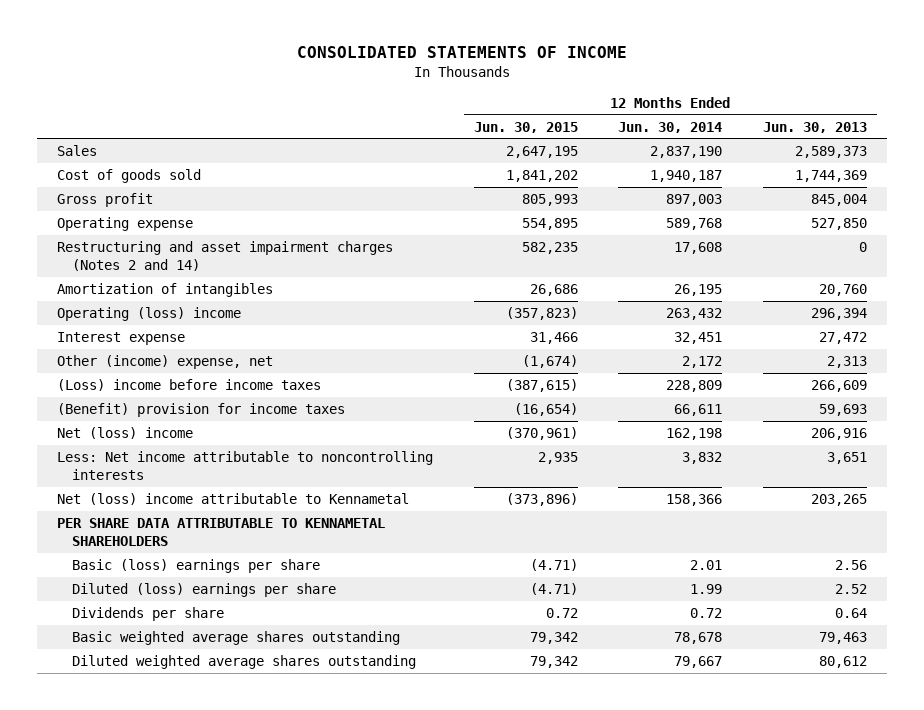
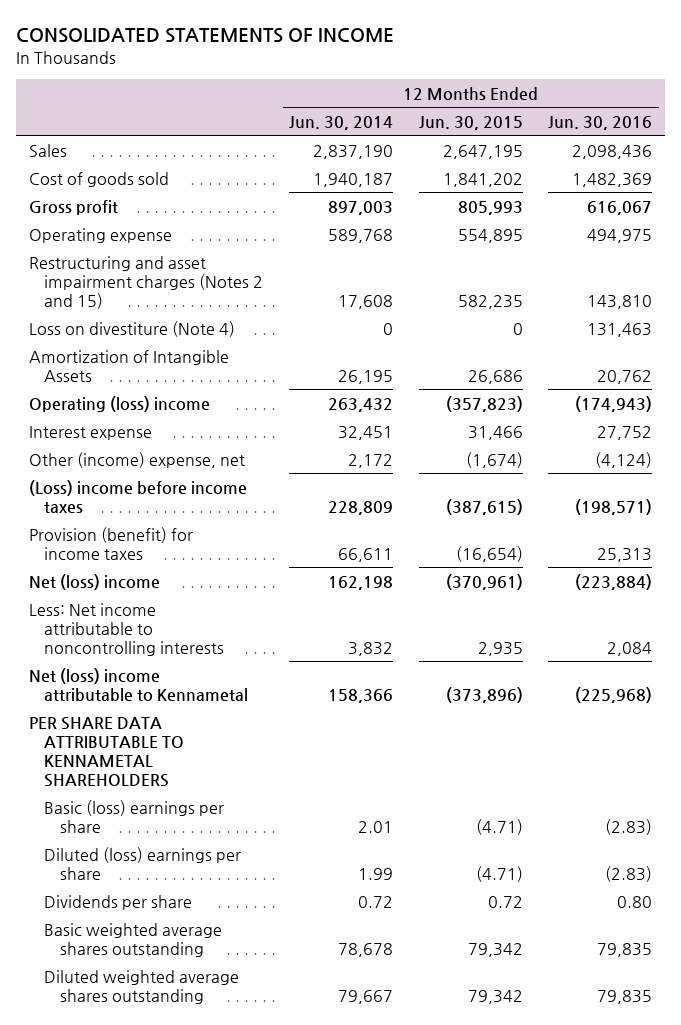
[763,121,868,133] Jun. 30, 2013 -> none
none -> [548,116,653,131] Jun. 30, 2016
[57,240,394,271] Restructuring and asset impairment charges (Notes 2 and 14) -> [29,255,264,309] Restructuring and asset impairment charges (Notes 2 and 15)
none -> [29,320,236,337] Loss on divestiture (Note 4)
[57,282,274,297] Amortization of intangibles -> [29,349,230,382] Amortization of Intangible Assets
[57,402,346,417] (Benefit) provision for income taxes -> [29,526,194,560] Provision (benefit) for income taxes

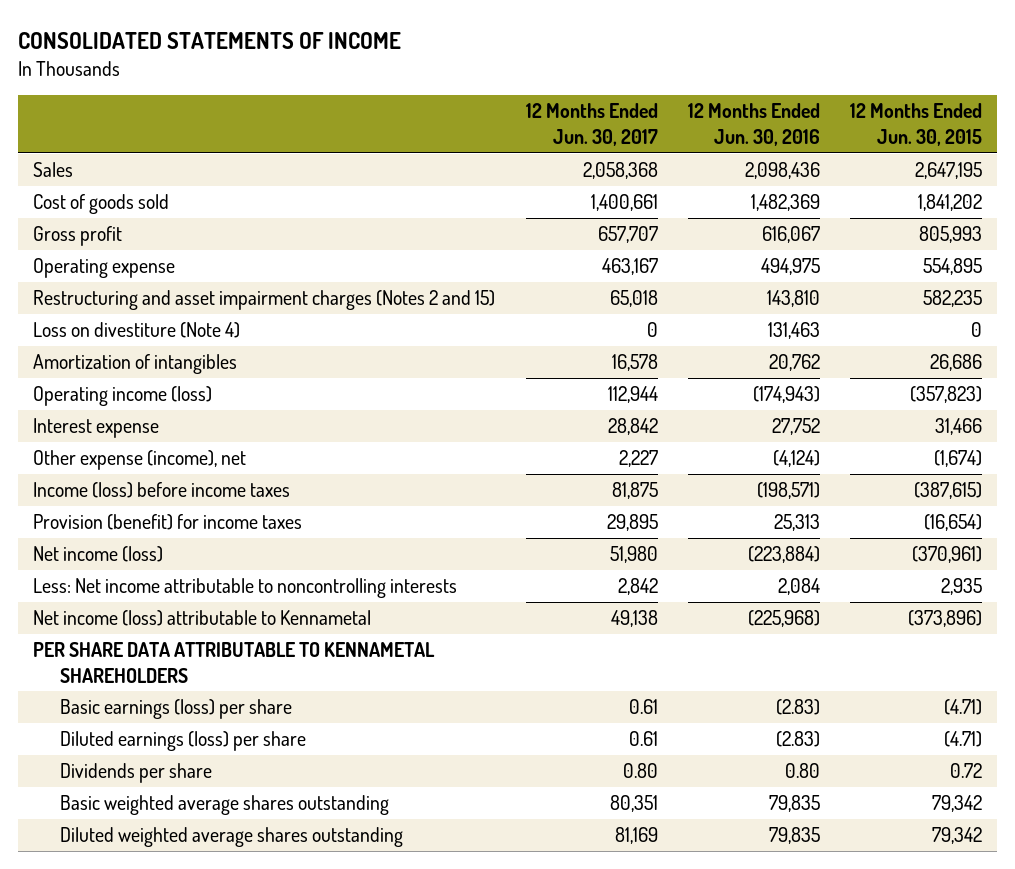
[288,116,393,131] Jun. 30, 2014 -> none
none -> [525,103,658,146] 12 Months Ended Jun. 30, 2017
[29,349,230,382] Amortization of Intangible Assets -> [33,354,238,375] Amortization of intangibles
[29,395,211,412] Operating (loss) income -> [33,386,213,407] Operating income (loss)
[29,451,246,468] Other (income) expense, net -> [33,450,247,471] Other expense (income), net
[29,479,248,513] (Loss) income before income taxes -> [33,482,291,499] Income (loss) before income taxes
[29,573,161,590] Net (loss) income -> [33,546,164,563] Net income (loss)
[29,667,249,701] Net (loss) income attributable to Kennametal -> [33,610,372,627] Net income (loss) attributable to Kennametal
[44,799,225,833] Basic (loss) earnings per share -> [59,699,292,720] Basic earnings (loss) per share
[44,846,242,880] Diluted (loss) earnings per share -> [59,731,306,752] Diluted earnings (loss) per share

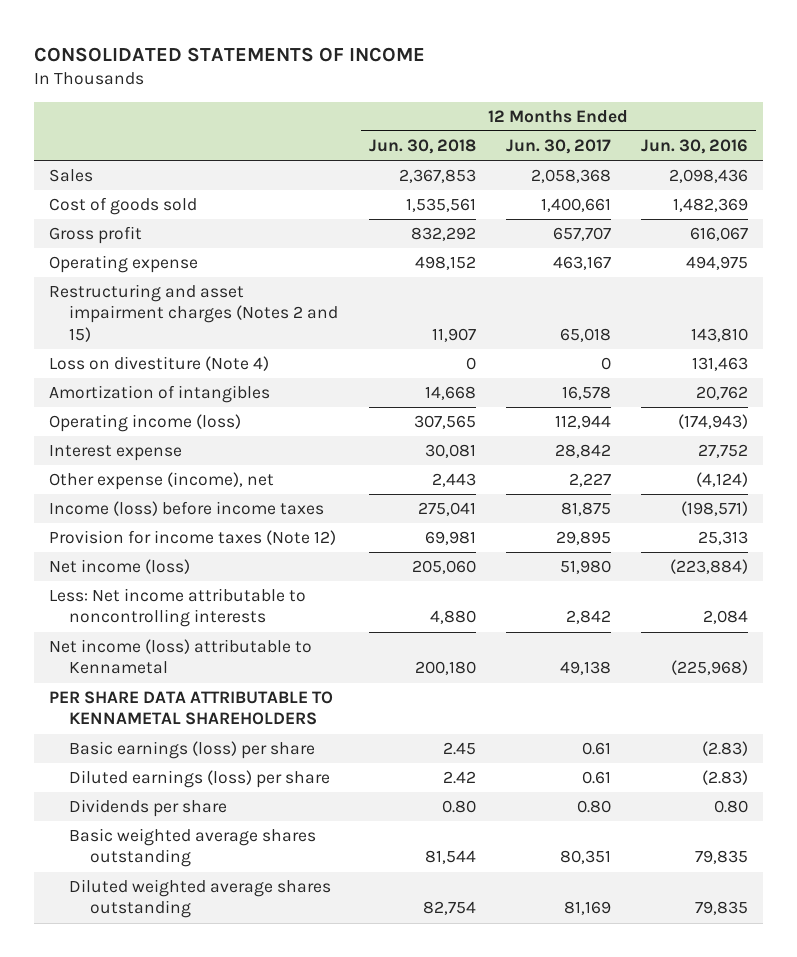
[849,103,982,146] 12 Months Ended Jun. 30, 2015 -> none
none -> [368,138,476,154] Jun. 30, 2018
[33,514,303,531] Provision (benefit) for income taxes -> [48,530,336,546] Provision for income taxes (Note 12)

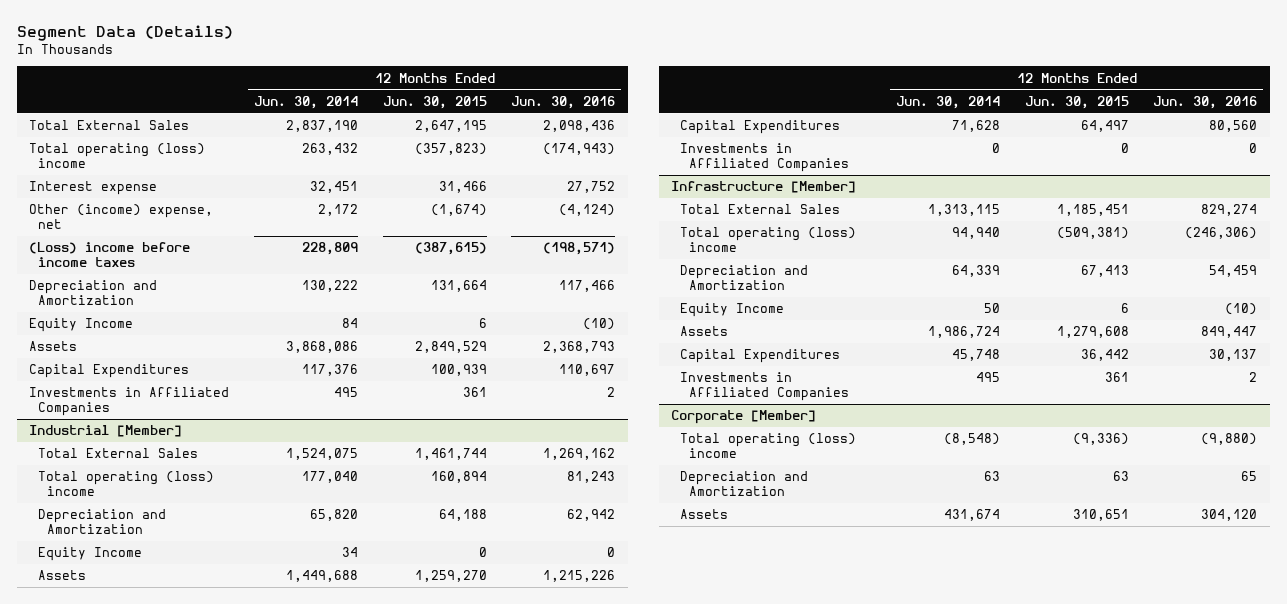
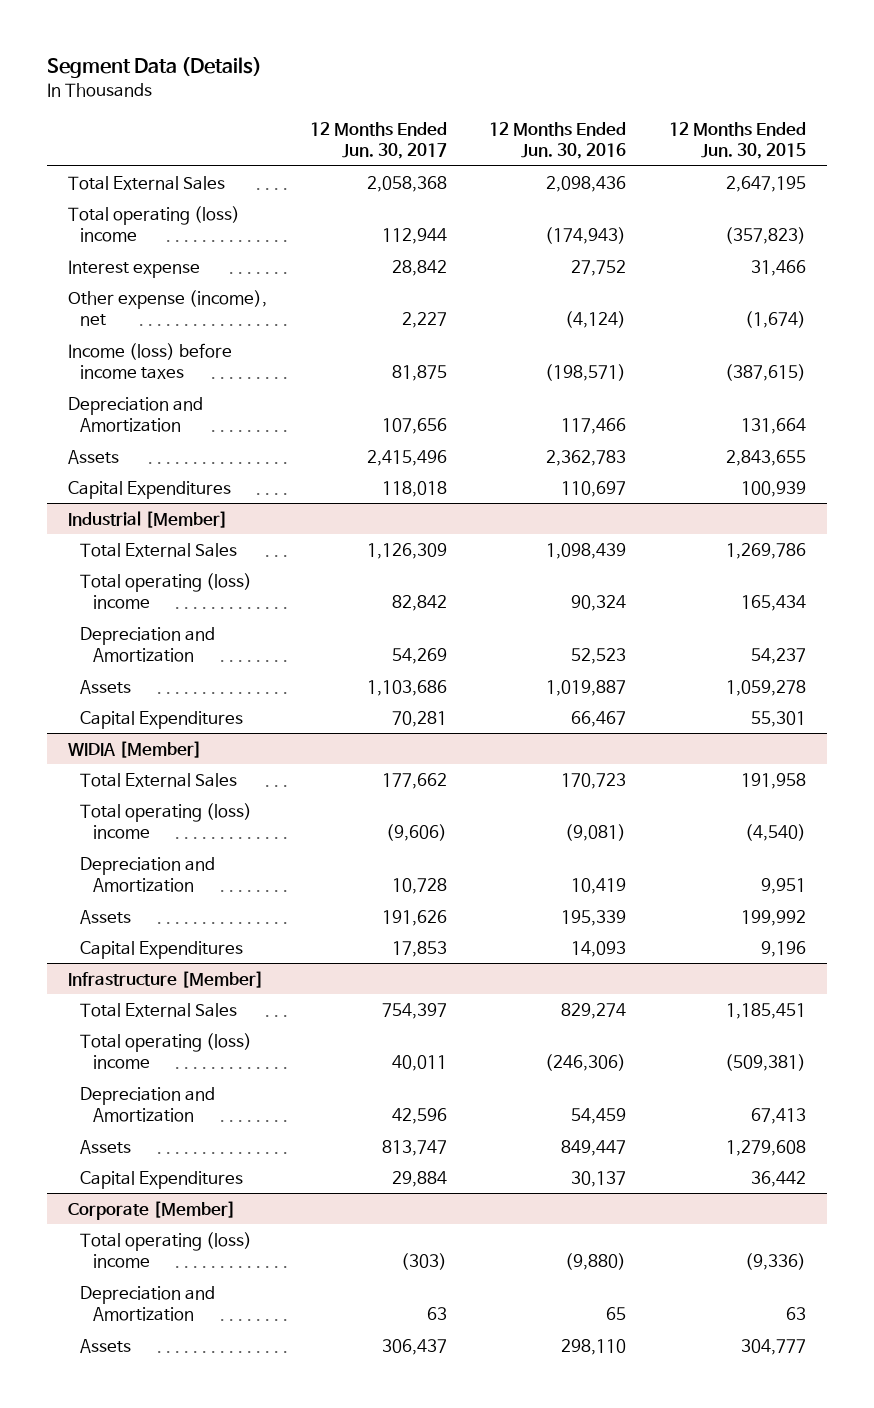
[253,95,358,109] Jun. 30, 2014 -> none
none -> [309,121,447,160] 12 Months Ended Jun. 30, 2017
[29,204,214,230] Other (income) expense, net -> [68,289,268,327] Other expense (income), net
[29,242,191,268] (Loss) income before income taxes -> [68,342,233,380] Income (loss) before income taxes
[29,318,134,333] Equity Income -> none
[414,341,487,354] 2,849,529 -> [725,449,806,466] 2,843,655
[543,341,616,354] 2,368,793 -> [546,449,627,466] 2,362,783
[29,387,230,417] Investments in Affiliated Companies -> none
[38,547,143,562] Equity Income -> none
[680,143,850,173] Investments in Affiliated Companies -> none
[414,448,487,461] 1,461,744 -> [725,542,806,559] 1,269,786
[543,448,616,461] 1,269,162 -> [546,542,627,559] 1,098,439
[430,471,487,484] 160,894 -> [740,595,806,612] 165,434
[567,471,616,484] 81,243 -> [571,595,627,612] 90,324
[438,509,487,522] 64,188 -> [750,648,806,665] 54,237
[567,509,616,522] 62,942 -> [571,648,627,665] 52,523
[414,570,487,583] 1,259,270 -> [725,679,806,696] 1,059,278
[543,570,616,583] 1,215,226 -> [546,679,627,696] 1,019,887
[1080,120,1129,133] 64,497 -> [750,710,806,727] 55,301
[1209,120,1258,133] 80,560 -> [571,710,627,727] 66,467
none -> [68,740,203,758] WIDIA [Member]
none -> [80,772,238,787] Total External Sales
none -> [80,802,253,840] Total operating (loss) income
none -> [80,856,216,893] Depreciation and Amortization
none -> [80,909,132,924] Assets
none -> [80,940,244,959] Capital Expenditures
[680,303,785,318] Equity Income -> none
[680,372,850,402] Investments in Affiliated Companies -> none
[1072,509,1129,522] 310,651 -> [740,1338,806,1355] 304,777
[1201,509,1258,522] 304,120 -> [561,1338,627,1355] 298,110

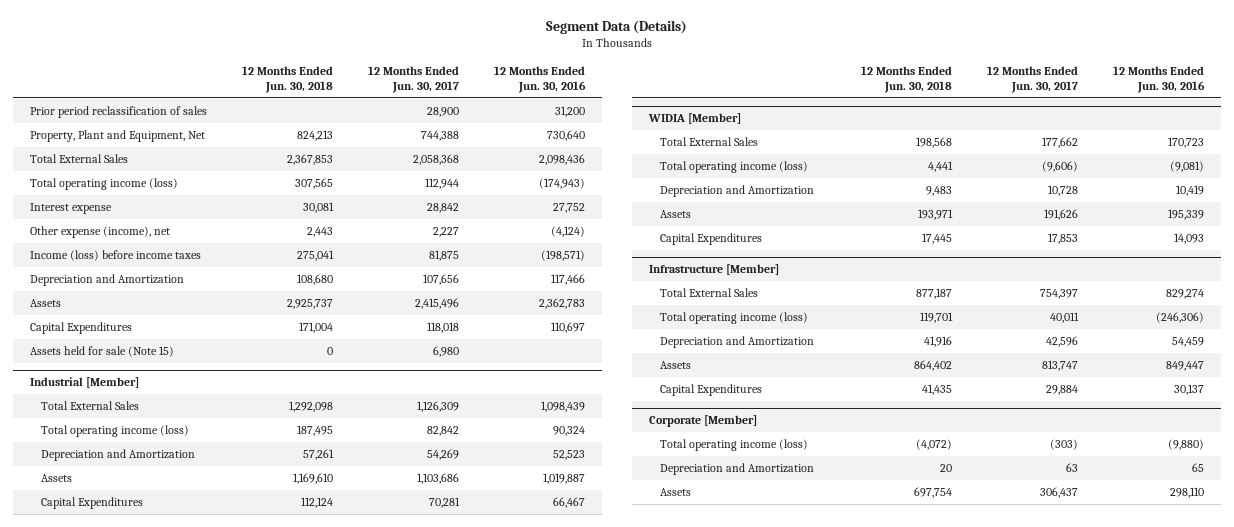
[668,121,806,160] 12 Months Ended Jun. 30, 2015 -> none
none -> [242,66,334,93] 12 Months Ended Jun. 30, 2018
none -> [30,105,208,118] Prior period reclassification of sales
none -> [30,129,206,142] Property, Plant and Equipment, Net
[68,205,241,243] Total operating (loss) income -> [30,177,179,190] Total operating income (loss)
none -> [30,345,175,357] Assets held for sale (Note 15)
[80,572,253,610] Total operating (loss) income -> [41,424,190,437] Total operating income (loss)
[80,802,253,840] Total operating (loss) income -> [660,160,809,173] Total operating income (loss)
[80,1032,253,1070] Total operating (loss) income -> [660,311,809,324] Total operating income (loss)
[80,1231,253,1269] Total operating (loss) income -> [660,438,809,451] Total operating income (loss)

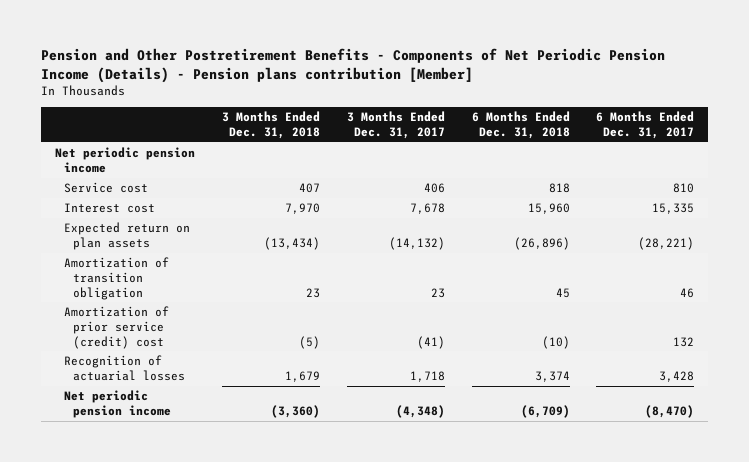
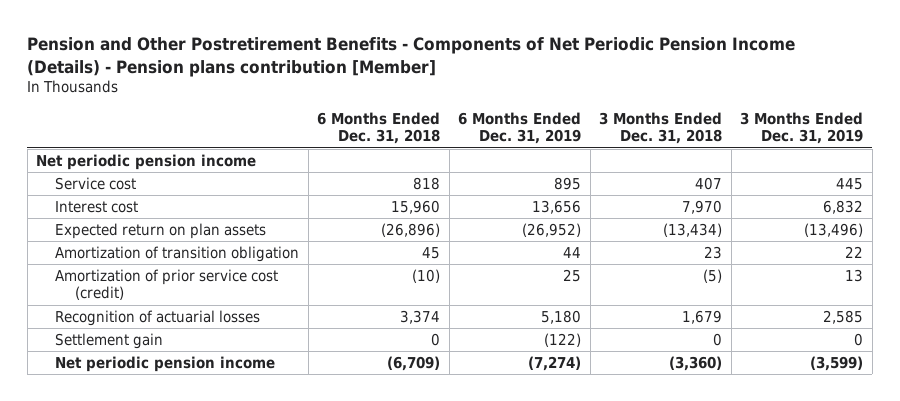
[346,111,445,140] 3 Months Ended Dec. 31, 2017 -> none
[596,111,695,140] 6 Months Ended Dec. 31, 2017 -> none
none -> [458,111,582,145] 6 Months Ended Dec. 31, 2019
none -> [740,111,864,145] 3 Months Ended Dec. 31, 2019
[63,306,169,349] Amortization of prior service (credit) cost -> [55,269,279,301] Amortization of prior service cost (credit)
none -> [55,333,164,350] Settlement gain

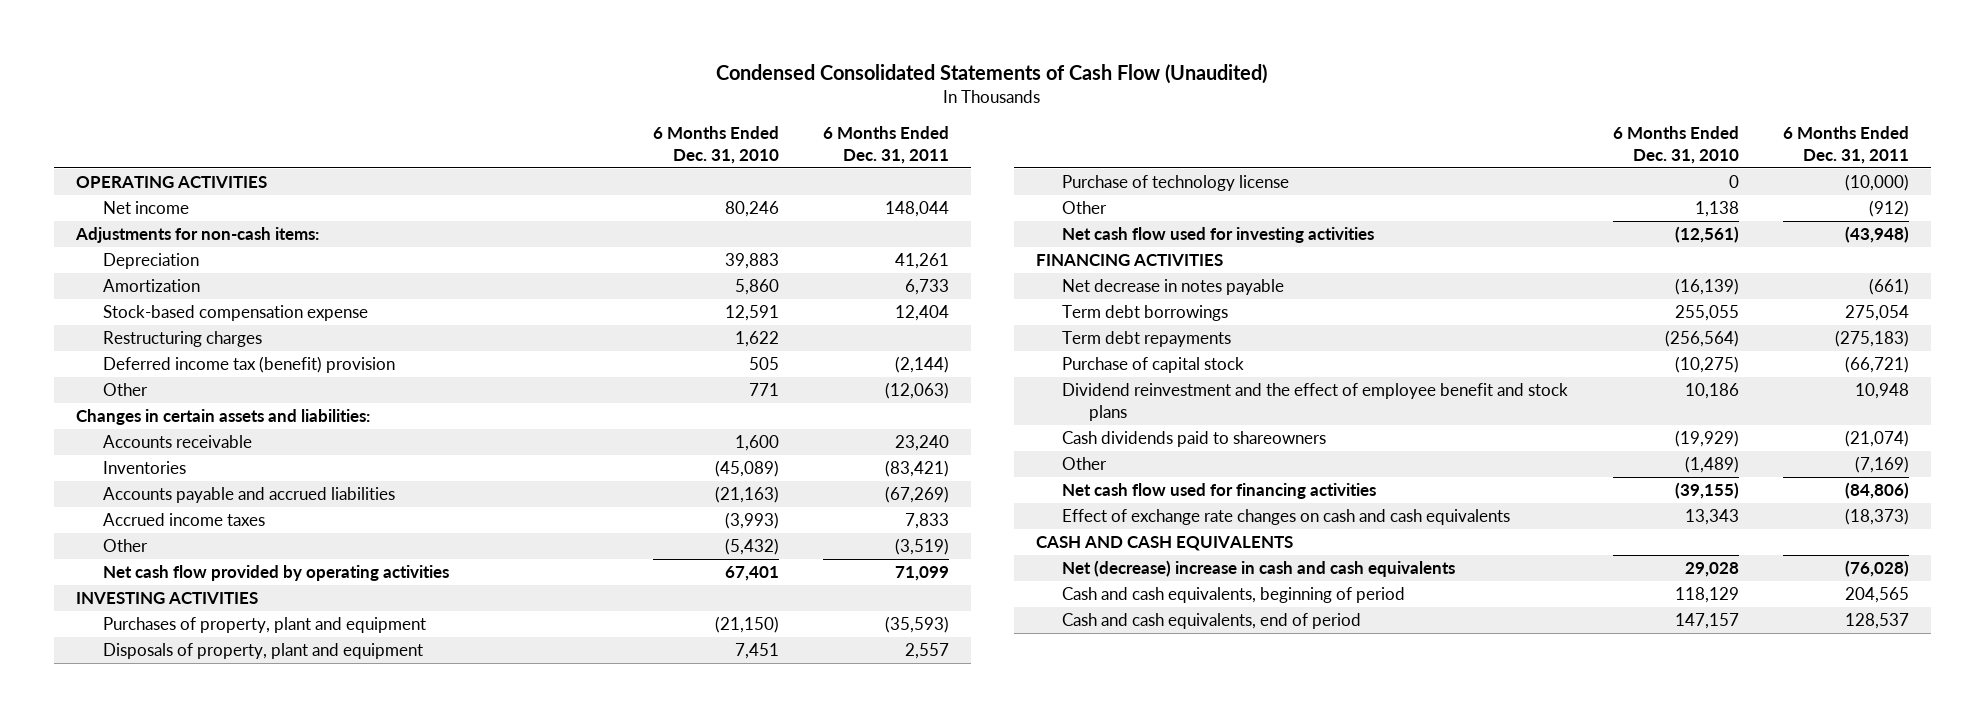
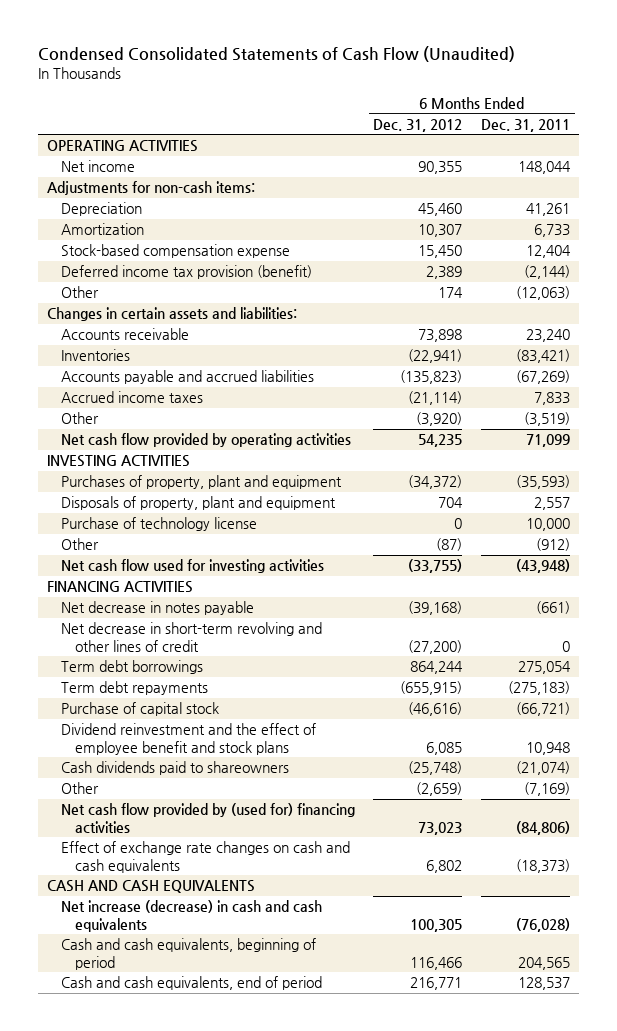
[653,126,780,164] 6 Months Ended Dec. 31, 2010 -> none
none -> [373,118,463,132] Dec. 31, 2012
[102,331,262,348] Restructuring charges -> none
[102,356,395,374] Deferred income tax (benefit) provision -> [60,265,312,280] Deferred income tax provision (benefit)
[1844,174,1909,192] (10,000) -> [526,518,571,532] 10,000
none -> [60,622,322,652] Net decrease in short-term revolving and other lines of credit
[1062,483,1377,500] Net cash flow used for financing activities -> [60,803,355,833] Net cash flow provided by (used for) financing activities
[1062,560,1456,578] Net (decrease) increase in cash and cash equivalents -> [60,900,322,932] Net increase (decrease) in cash and cash equivalents

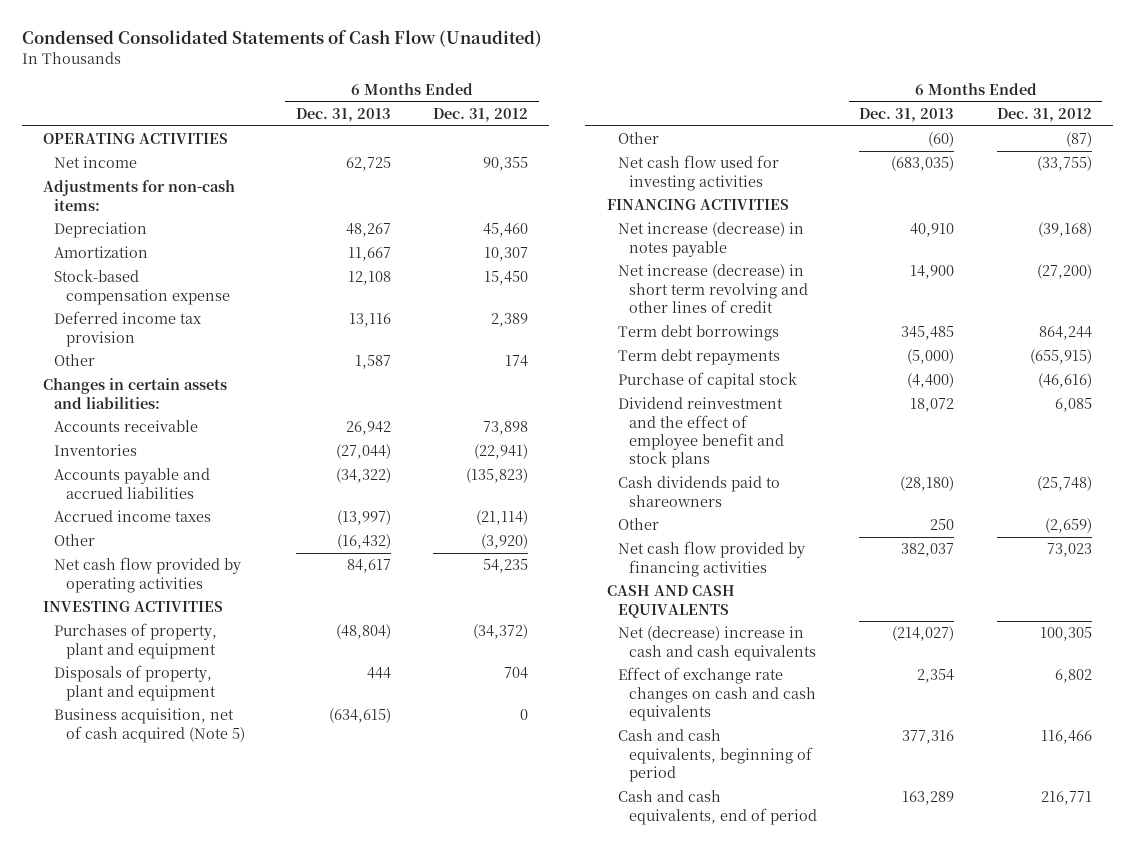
[481,118,571,132] Dec. 31, 2011 -> none
none -> [295,108,391,123] Dec. 31, 2013
[60,265,312,280] Deferred income tax provision (benefit) -> [54,311,203,347] Deferred income tax provision
[60,517,257,532] Purchase of technology license -> none
none -> [54,708,245,743] Business acquisition, net of cash acquired (Note 5)
[60,601,254,616] Net decrease in notes payable -> [617,222,804,257] Net increase (decrease) in notes payable
[60,622,322,652] Net decrease in short-term revolving and other lines of credit -> [617,264,809,313] Net increase (decrease) in short term revolving and other lines of credit
[60,803,355,833] Net cash flow provided by (used for) financing activities -> [617,541,805,577] Net cash flow provided by financing activities
[60,900,322,932] Net increase (decrease) in cash and cash equivalents -> [617,626,817,661] Net (decrease) increase in cash and cash equivalents
[60,841,350,873] Effect of exchange rate changes on cash and cash equivalents -> [617,667,817,721] Effect of exchange rate changes on cash and cash equivalents

